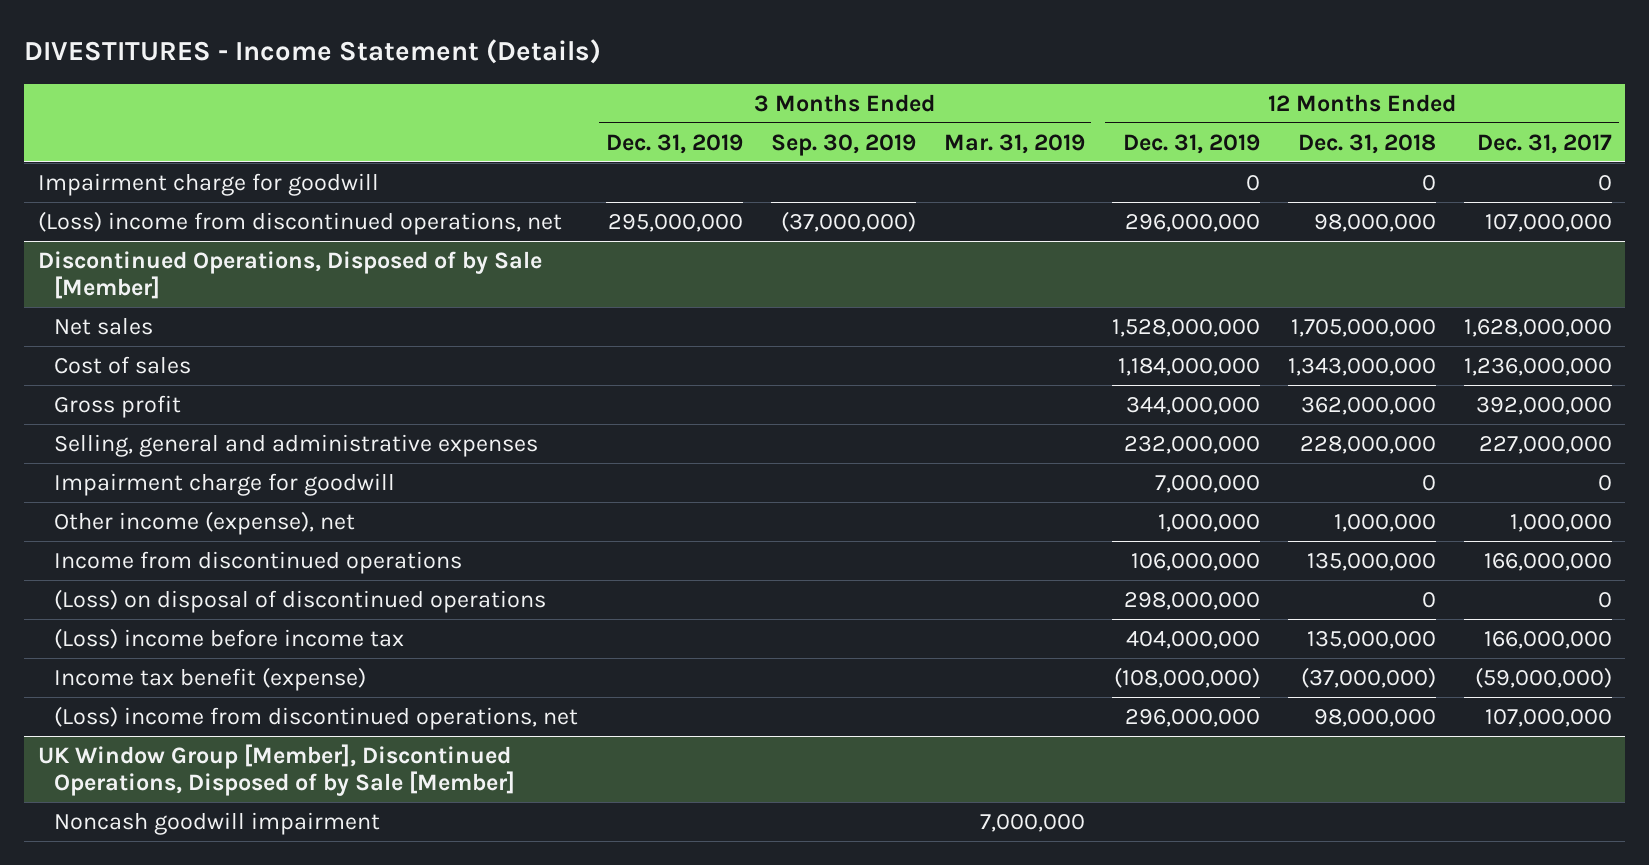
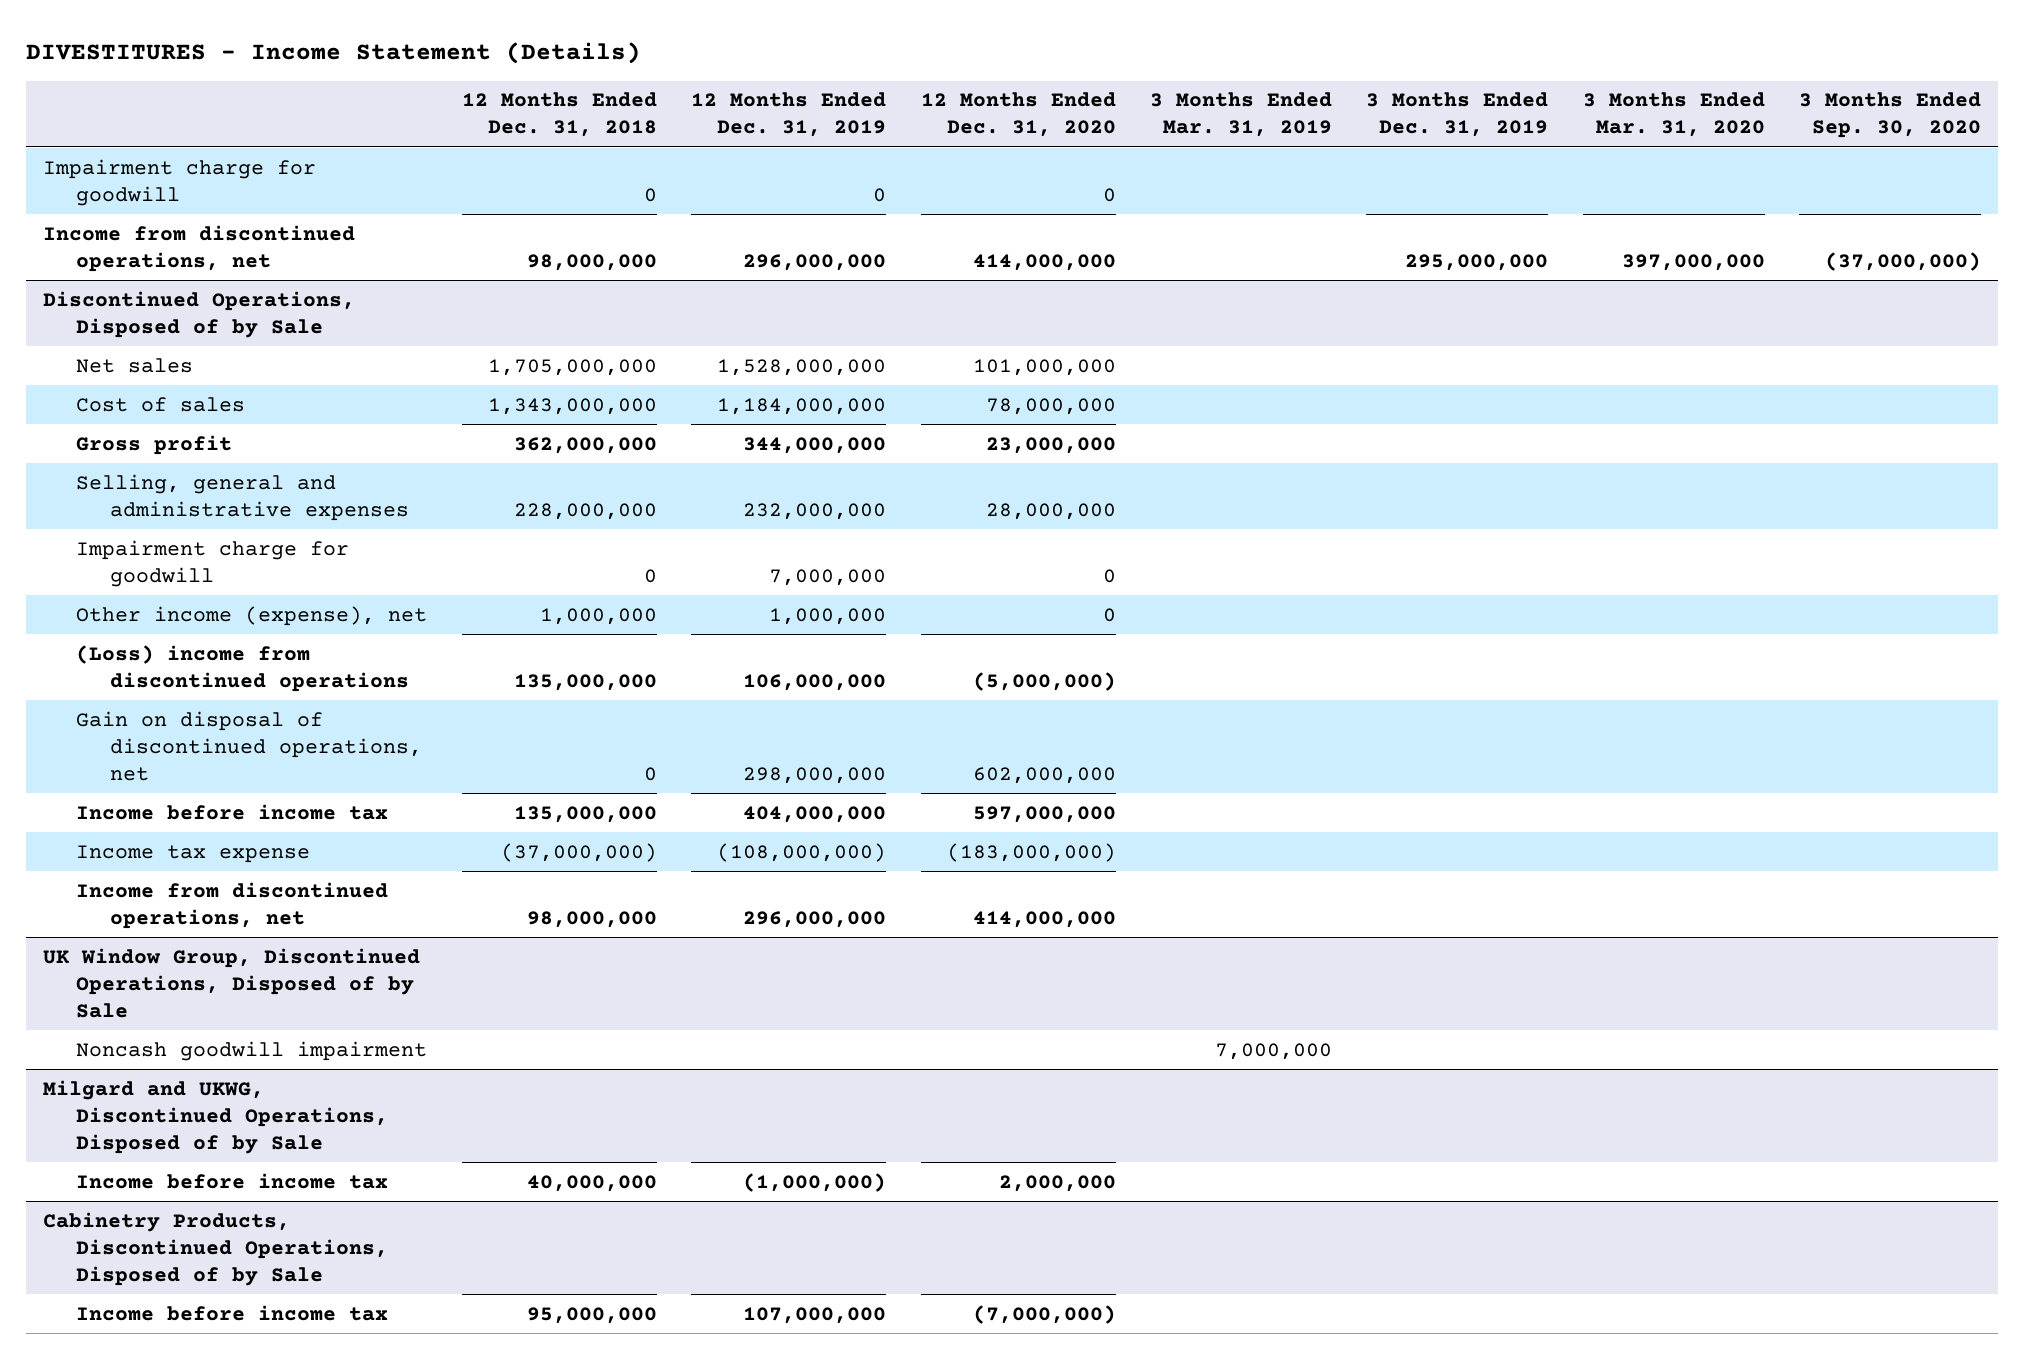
[770,133,916,156] Sep. 30, 2019 -> none
[1476,133,1612,154] Dec. 31, 2017 -> none
none -> [920,92,1116,138] 12 Months Ended Dec. 31, 2020
none -> [1582,92,1765,138] 3 Months Ended Mar. 31, 2020
none -> [1799,92,1982,139] 3 Months Ended Sep. 30, 2020
[37,210,562,235] (Loss) income from discontinued operations, net -> [43,224,356,272] Income from discontinued operations, net
[37,250,542,300] Discontinued Operations, Disposed of by Sale [Member] -> [43,290,356,338] Discontinued Operations, Disposed of by Sale
[54,550,463,574] Income from discontinued operations -> [76,644,409,692] (Loss) income from discontinued operations
[54,588,547,613] (Loss) on disposal of discontinued operations -> [76,710,422,781] Gain on disposal of discontinued operations, net
[54,627,405,649] (Loss) income before income tax -> [76,803,389,820] Income before income tax
[54,666,367,691] Income tax benefit (expense) -> [76,844,311,863] Income tax expense
[54,705,579,730] (Loss) income from discontinued operations, net -> [76,881,389,929] Income from discontinued operations, net
[37,743,516,797] UK Window Group [Member], Discontinued Operations, Disposed of by Sale [Member] -> [43,947,421,1018] UK Window Group, Discontinued Operations, Disposed of by Sale
none -> [43,1079,389,1154] Milgard and UKWG, Discontinued Operations, Disposed of by Sale
none -> [76,1172,389,1189] Income before income tax
none -> [43,1211,389,1286] Cabinetry Products, Discontinued Operations, Disposed of by Sale
none -> [76,1304,389,1321] Income before income tax

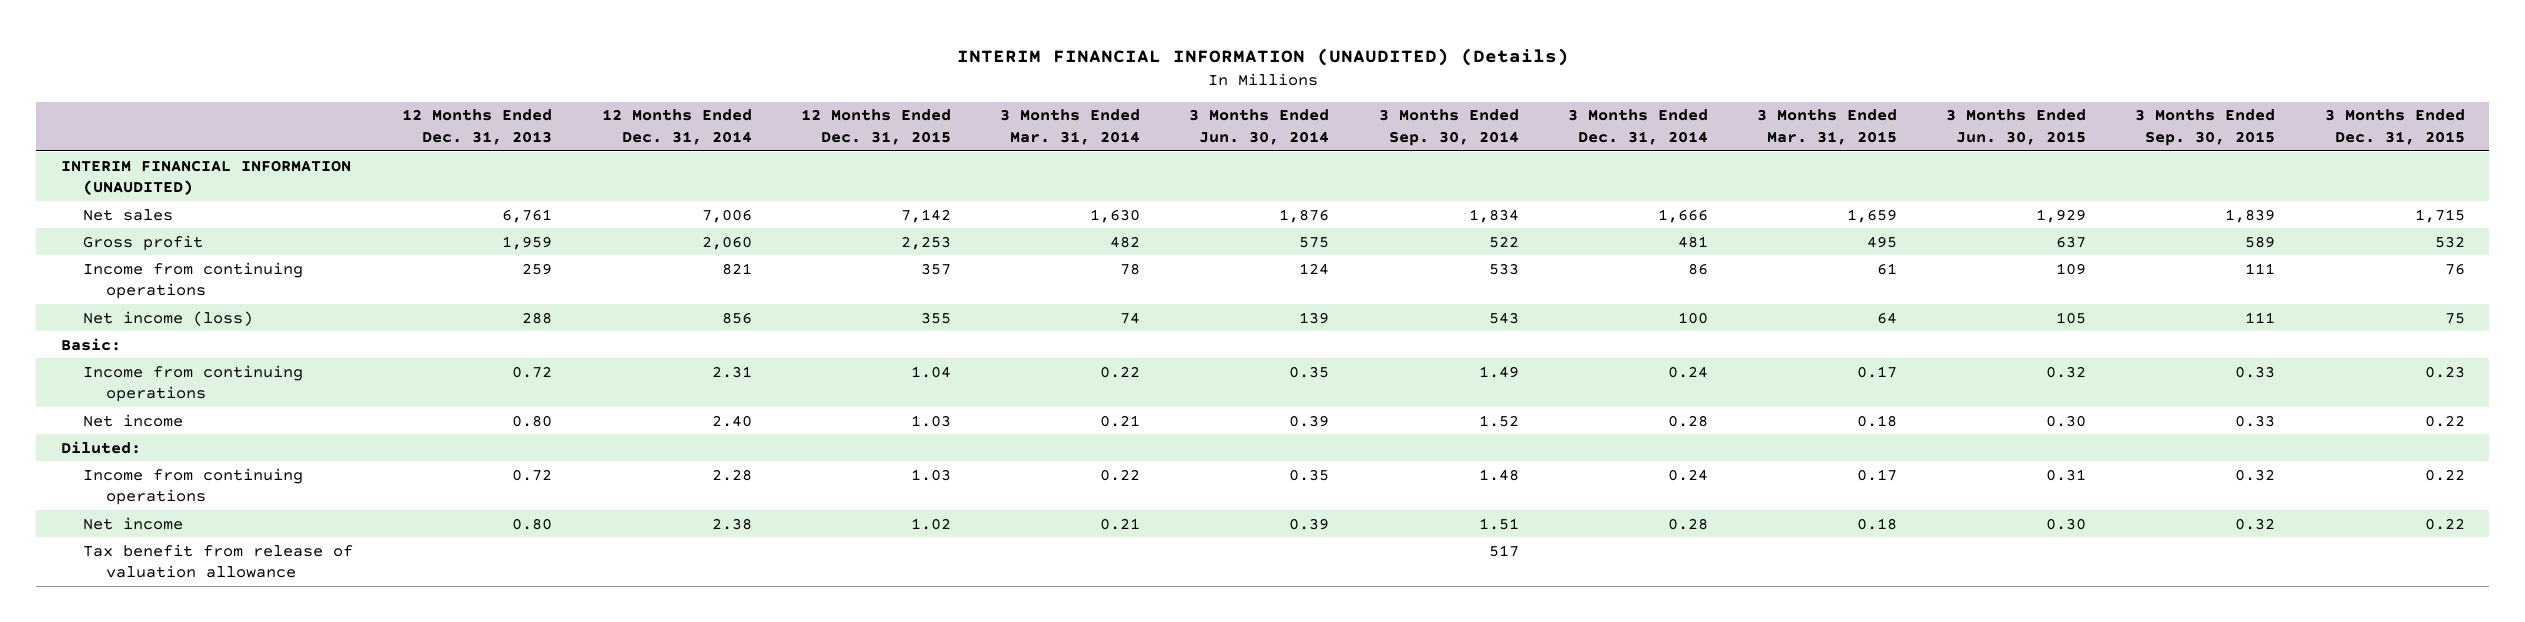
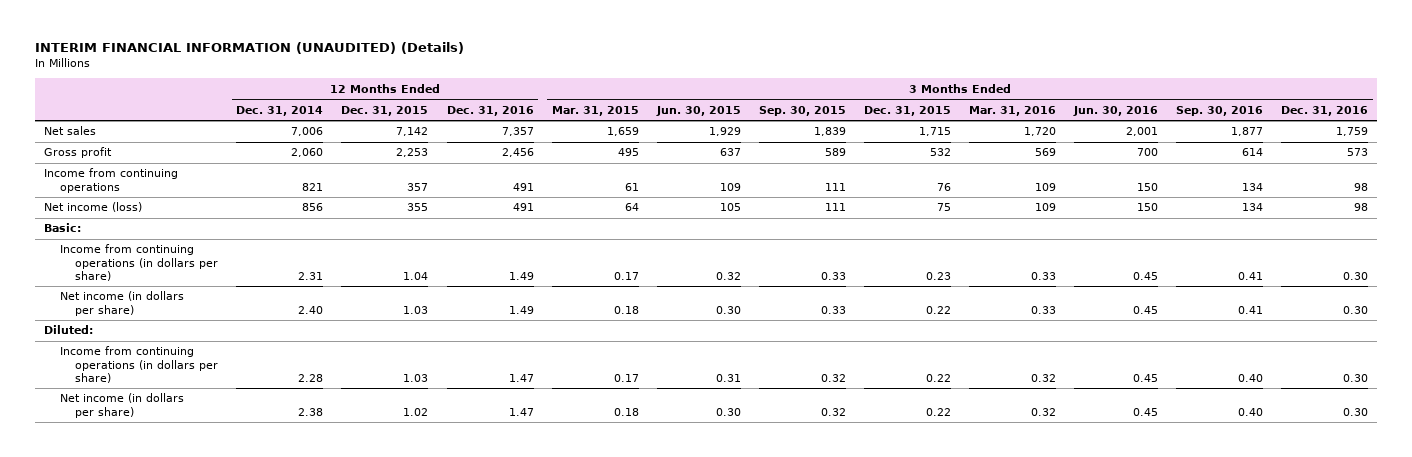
[402,109,553,146] 12 Months Ended Dec. 31, 2013 -> none
[1000,109,1141,146] 3 Months Ended Mar. 31, 2014 -> none
[1189,109,1330,146] 3 Months Ended Jun. 30, 2014 -> none
[1378,109,1519,147] 3 Months Ended Sep. 30, 2014 -> none
[1567,109,1708,146] 3 Months Ended Dec. 31, 2014 -> none
none -> [446,105,534,116] Dec. 31, 2016
none -> [968,105,1056,116] Mar. 31, 2016
none -> [1072,105,1158,116] Jun. 30, 2016
none -> [1176,105,1264,116] Sep. 30, 2016
none -> [1281,105,1369,116] Dec. 31, 2016
[60,159,351,196] INTERIM FINANCIAL INFORMATION (UNAUDITED) -> none
[83,364,304,403] Income from continuing operations -> [59,244,219,281] Income from continuing operations (in dollars per share)
[83,413,184,427] Net income -> [59,291,184,316] Net income (in dollars per share)
[83,543,354,579] Tax benefit from release of valuation allowance -> none
[83,467,304,506] Income from continuing operations -> [59,346,219,383] Income from continuing operations (in dollars per share)
[83,516,184,530] Net income -> [59,393,184,418] Net income (in dollars per share)

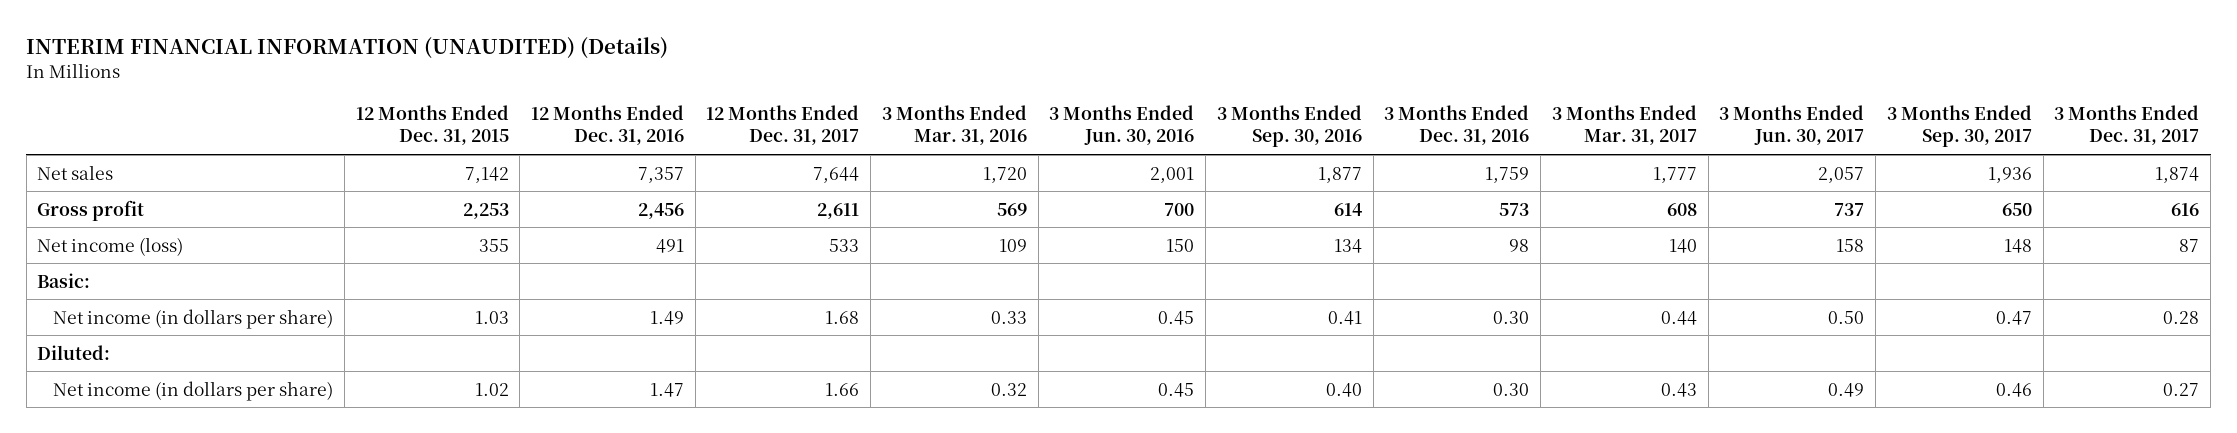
[236,105,324,116] Dec. 31, 2014 -> none
[551,105,639,116] Mar. 31, 2015 -> none
[655,105,741,116] Jun. 30, 2015 -> none
[758,105,846,116] Sep. 30, 2015 -> none
[863,105,951,116] Dec. 31, 2015 -> none
none -> [706,104,860,146] 12 Months Ended Dec. 31, 2017
none -> [1551,104,1697,146] 3 Months Ended Mar. 31, 2017
none -> [1719,104,1865,146] 3 Months Ended Jun. 30, 2017
none -> [1886,104,2032,148] 3 Months Ended Sep. 30, 2017
none -> [2054,104,2200,146] 3 Months Ended Dec. 31, 2017
[44,168,179,193] Income from continuing operations -> none
[59,244,219,281] Income from continuing operations (in dollars per share) -> none
[59,346,219,383] Income from continuing operations (in dollars per share) -> none

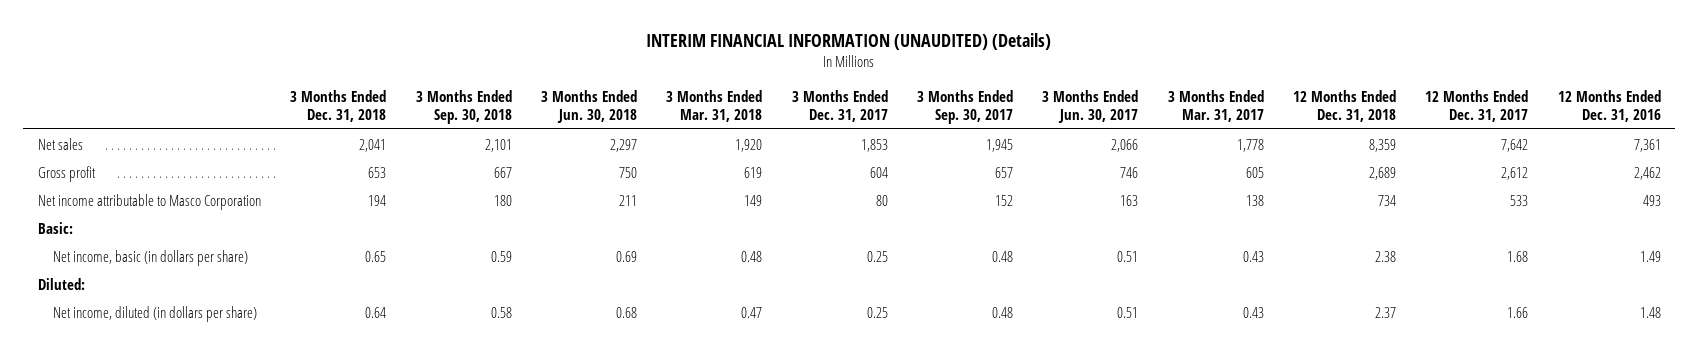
[355,104,509,146] 12 Months Ended Dec. 31, 2015 -> none
[881,104,1027,146] 3 Months Ended Mar. 31, 2016 -> none
[1049,104,1195,146] 3 Months Ended Jun. 30, 2016 -> none
[1216,104,1362,148] 3 Months Ended Sep. 30, 2016 -> none
[1384,104,1530,146] 3 Months Ended Dec. 31, 2016 -> none
none -> [290,90,387,123] 3 Months Ended Dec. 31, 2018
none -> [415,90,512,125] 3 Months Ended Sep. 30, 2018
none -> [540,90,637,124] 3 Months Ended Jun. 30, 2018
none -> [666,90,763,123] 3 Months Ended Mar. 31, 2018
none -> [1293,90,1397,123] 12 Months Ended Dec. 31, 2018
[638,166,685,183] 7,357 -> [1633,138,1661,152] 7,361
[813,166,860,183] 7,644 -> [1501,138,1529,152] 7,642
[1652,166,1697,183] 1,777 -> [1236,138,1264,152] 1,778
[1818,166,1865,183] 2,057 -> [1111,138,1139,152] 2,066
[1987,166,2032,183] 1,936 -> [986,138,1014,152] 1,945
[2155,166,2200,183] 1,874 -> [860,138,888,152] 1,853
[638,202,685,219] 2,456 -> [1633,166,1661,180] 2,462
[817,202,860,219] 2,611 -> [1501,166,1529,180] 2,612
[1666,202,1697,216] 608 -> [1245,166,1264,178] 605
[1834,202,1865,216] 737 -> [1120,166,1139,178] 746
[2001,202,2032,216] 650 -> [995,166,1014,178] 657
[2171,202,2200,216] 616 -> [869,166,888,178] 604
[37,236,184,256] Net income (loss) -> [37,193,261,210] Net income attributable to Masco Corporation
[656,238,685,253] 491 -> [1642,194,1661,206] 493
[1668,238,1697,253] 140 -> [1245,194,1264,206] 138
[1836,238,1865,252] 158 -> [1120,194,1139,206] 163
[2003,238,2032,253] 148 -> [995,194,1014,206] 152
[2179,238,2200,252] 87 -> [875,194,888,206] 80
[53,308,334,329] Net income (in dollars per share) -> [53,249,249,266] Net income, basic (in dollars per share)
[1660,310,1697,325] 0.44 -> [1242,250,1264,262] 0.43
[1828,310,1865,324] 0.50 -> [1117,250,1139,262] 0.51
[1995,310,2032,325] 0.47 -> [992,250,1014,262] 0.48
[2163,310,2200,324] 0.28 -> [866,250,888,262] 0.25
[53,380,334,401] Net income (in dollars per share) -> [53,305,258,322] Net income, diluted (in dollars per share)
[650,382,685,397] 1.47 -> [1639,306,1661,318] 1.48
[1828,382,1865,397] 0.49 -> [1117,306,1139,318] 0.51
[1995,382,2032,397] 0.46 -> [992,306,1014,318] 0.48
[2163,382,2200,396] 0.27 -> [866,306,888,318] 0.25

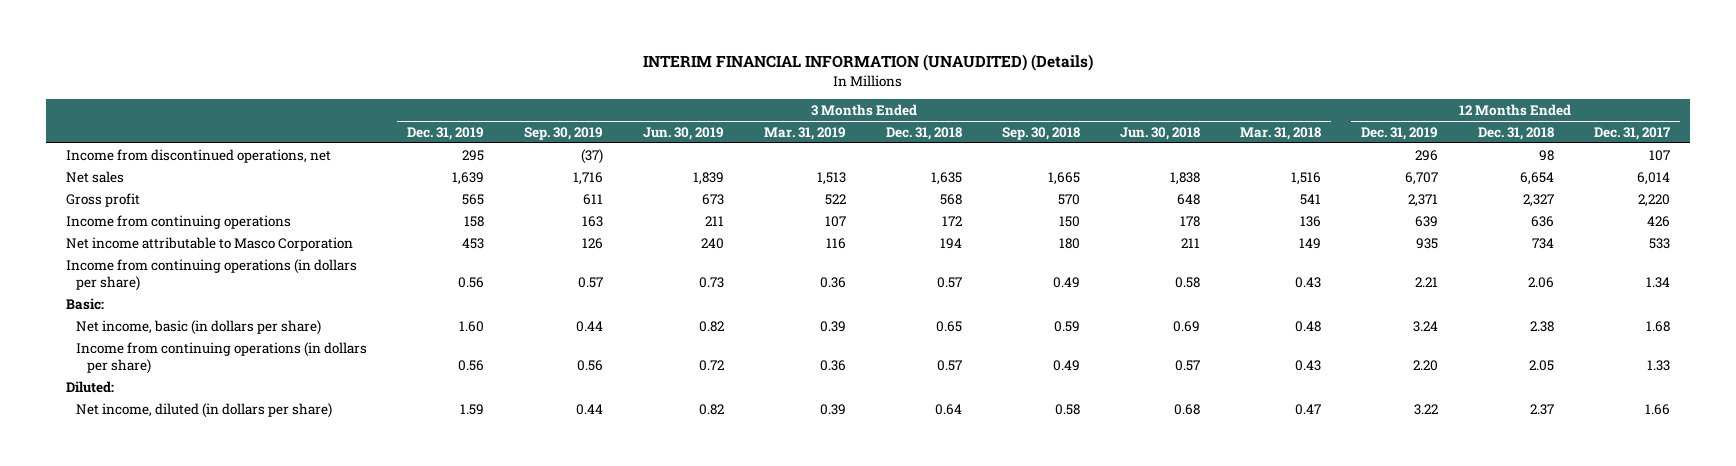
[791,90,888,123] 3 Months Ended Dec. 31, 2017 -> none
[917,90,1014,125] 3 Months Ended Sep. 30, 2017 -> none
[1042,90,1139,124] 3 Months Ended Jun. 30, 2017 -> none
[1167,90,1264,123] 3 Months Ended Mar. 31, 2017 -> none
[1557,90,1661,123] 12 Months Ended Dec. 31, 2016 -> none
none -> [407,126,485,140] Dec. 31, 2019
none -> [524,126,604,140] Sep. 30, 2019
none -> [643,126,725,140] Jun. 30, 2019
none -> [764,126,847,140] Mar. 31, 2019
none -> [1360,126,1438,140] Dec. 31, 2019
none -> [66,148,332,163] Income from discontinued operations, net
[359,138,387,152] 2,041 -> [931,171,963,185] 1,635
[484,138,512,152] 2,101 -> [1047,171,1080,185] 1,665
[609,138,637,152] 2,297 -> [1169,171,1200,185] 1,838
[735,138,763,152] 1,920 -> [1290,171,1321,185] 1,516
[1369,138,1397,152] 8,359 -> [1519,171,1554,185] 6,654
[1501,138,1529,152] 7,642 -> [1636,171,1670,185] 6,014
[368,166,387,178] 653 -> [940,193,963,205] 568
[493,166,512,178] 667 -> [1057,193,1080,205] 570
[618,166,637,178] 750 -> [1176,193,1200,205] 648
[744,166,763,178] 619 -> [1299,193,1321,205] 541
[1369,166,1397,180] 2,689 -> [1522,193,1554,207] 2,327
[1501,166,1529,180] 2,612 -> [1637,193,1670,207] 2,220
none -> [66,214,292,229] Income from continuing operations
none -> [66,258,358,291] Income from continuing operations (in dollars per share)
none -> [76,341,368,374] Income from continuing operations (in dollars per share)

